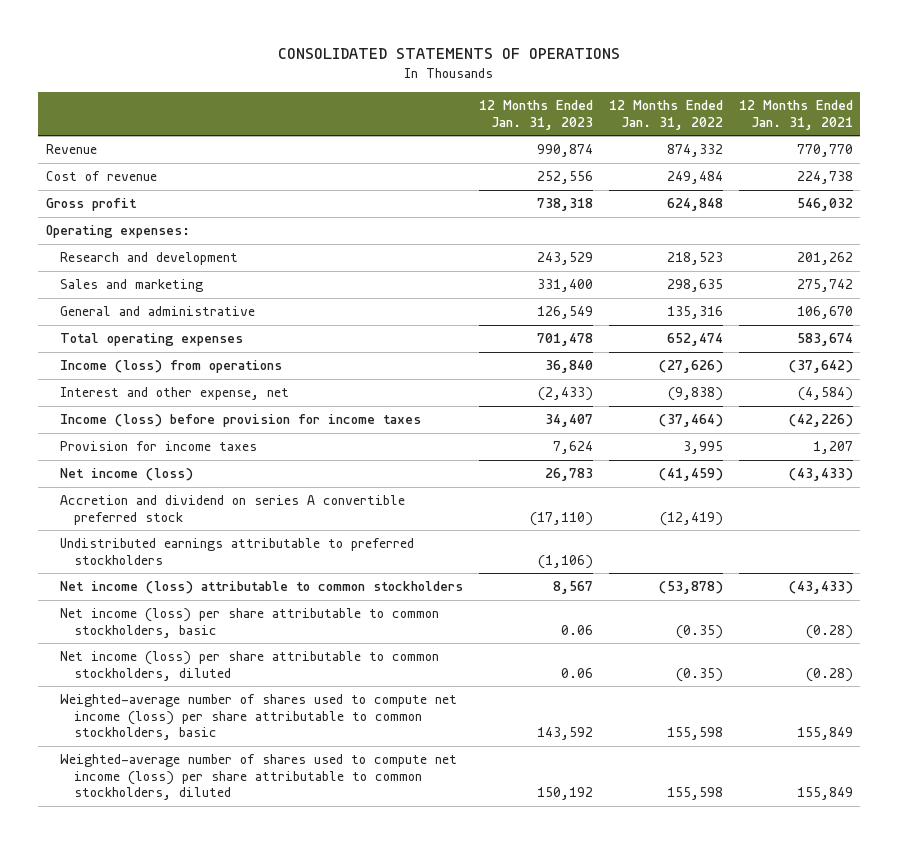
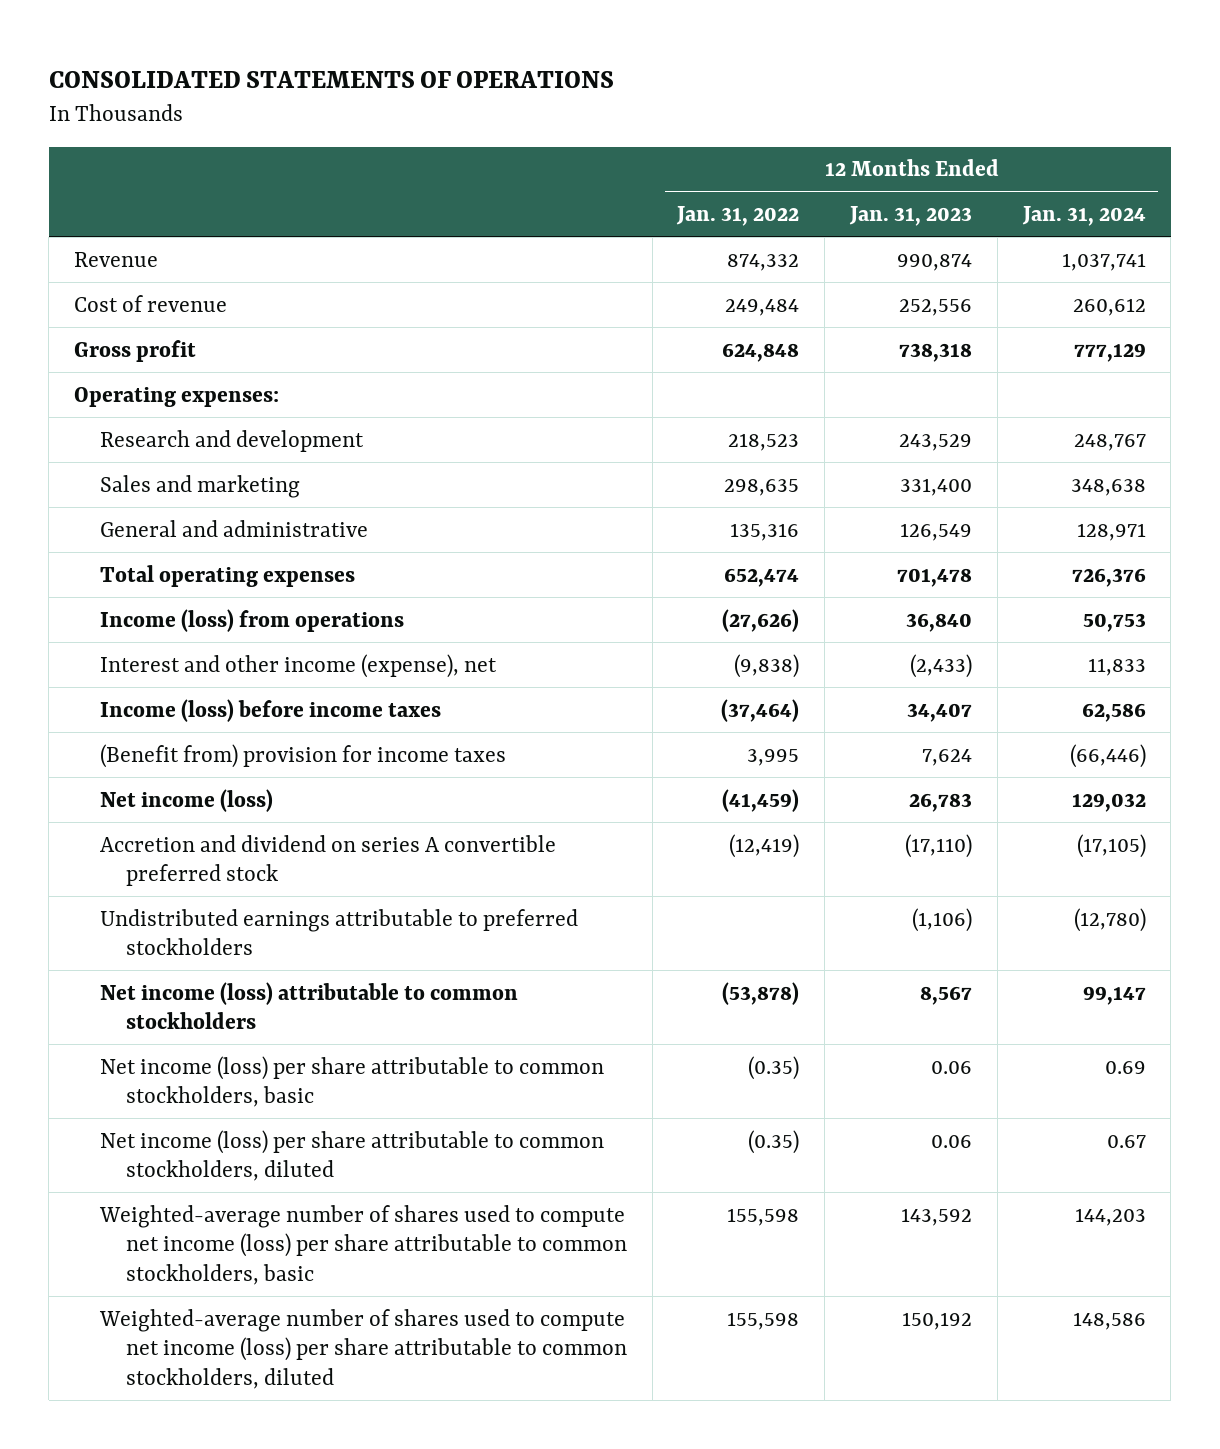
[738,100,853,130] 12 Months Ended Jan. 31, 2021 -> none
none -> [1021,206,1146,227] Jan. 31, 2024
[59,387,289,401] Interest and other expense, net -> [99,653,497,678] Interest and other income (expense), net
[59,414,421,428] Income (loss) before provision for income taxes -> [99,698,441,722] Income (loss) before income taxes
[59,441,257,452] Provision for income taxes -> [99,743,506,768] (Benefit from) provision for income taxes

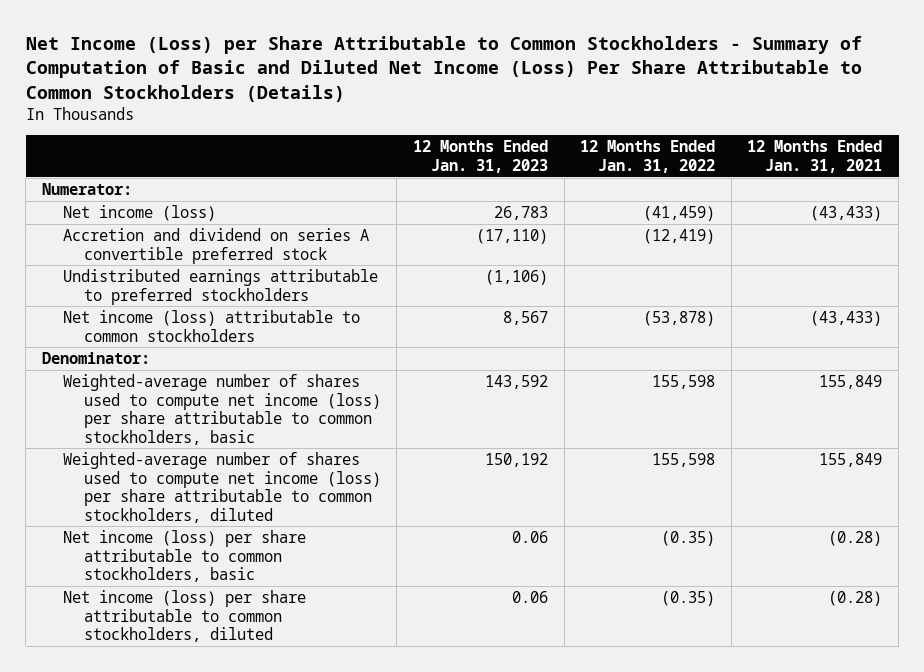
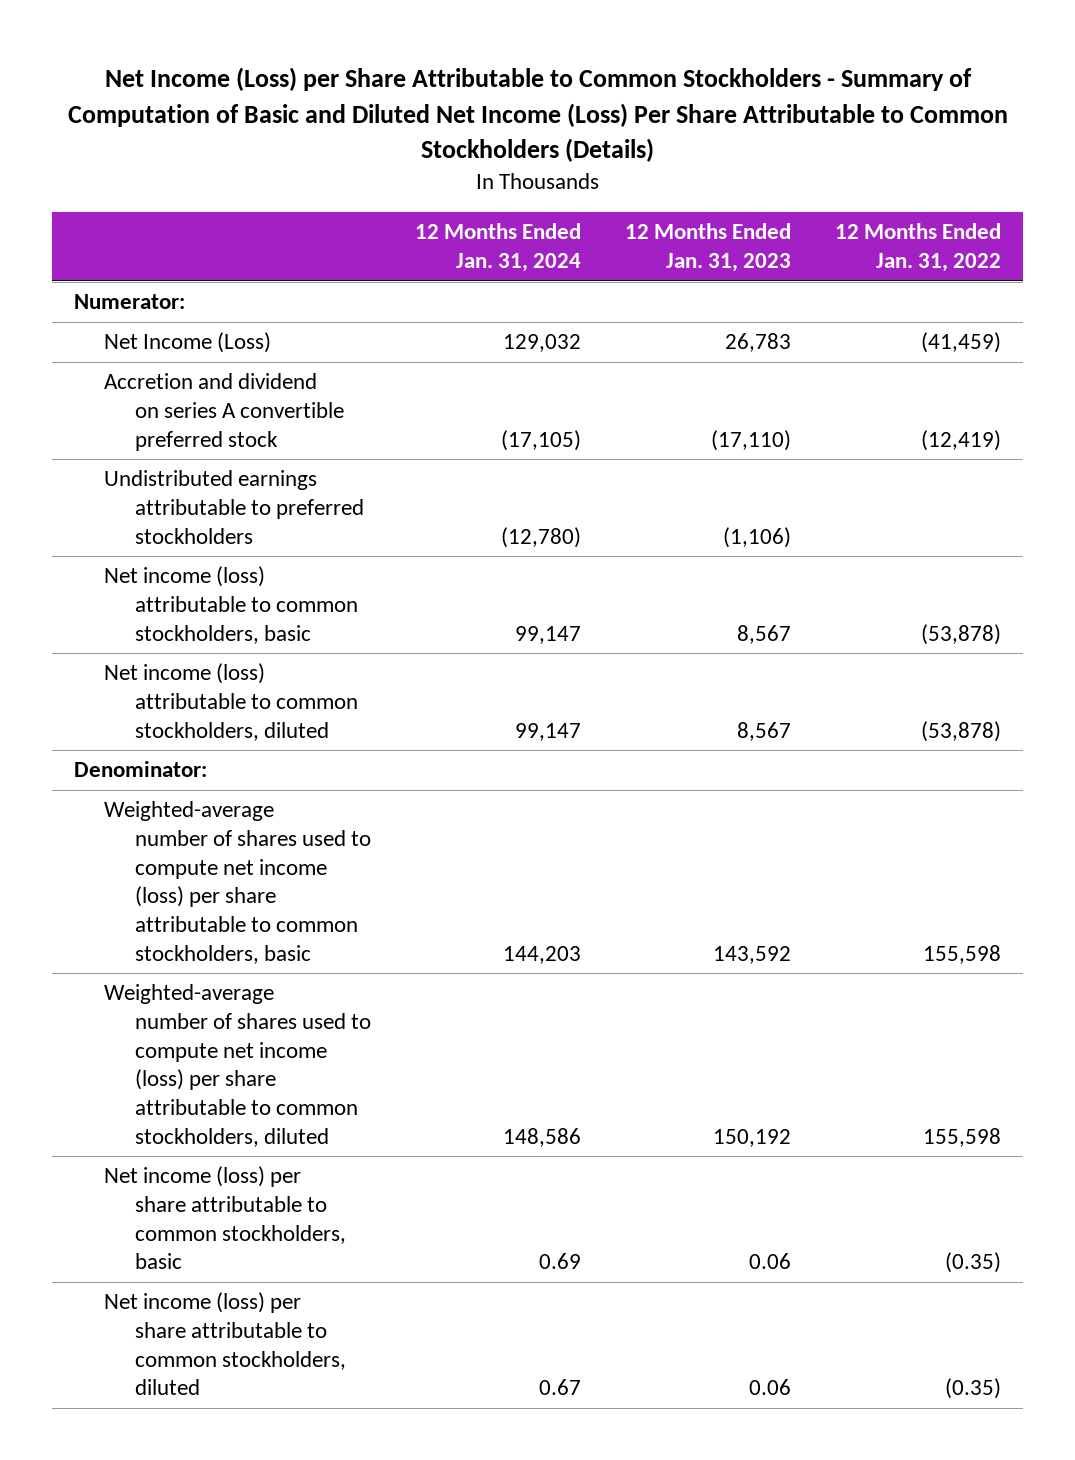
[747,140,883,174] 12 Months Ended Jan. 31, 2021 -> none
none -> [414,223,581,273] 12 Months Ended Jan. 31, 2024
[62,204,216,221] Net income (loss) -> [104,332,272,354] Net Income (Loss)
[62,309,360,342] Net income (loss) attributable to common stockholders -> [104,566,358,644] Net income (loss) attributable to common stockholders, basic
none -> [104,663,358,741] Net income (loss) attributable to common stockholders, diluted

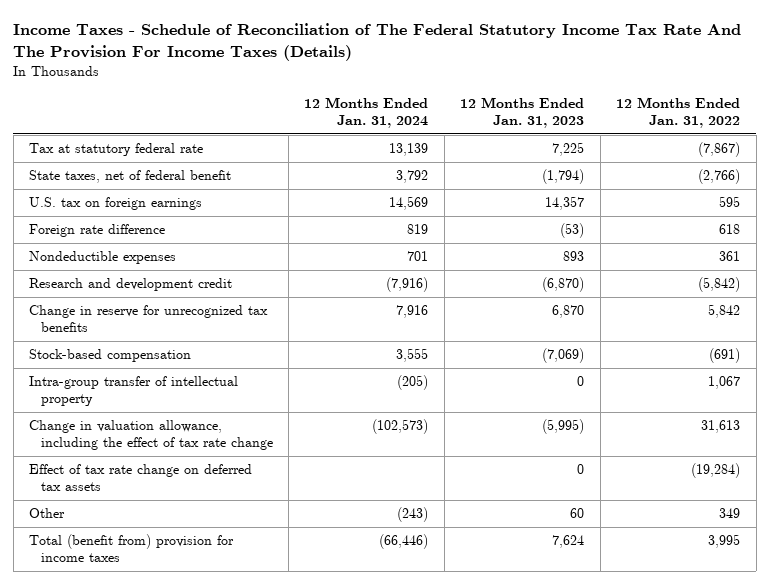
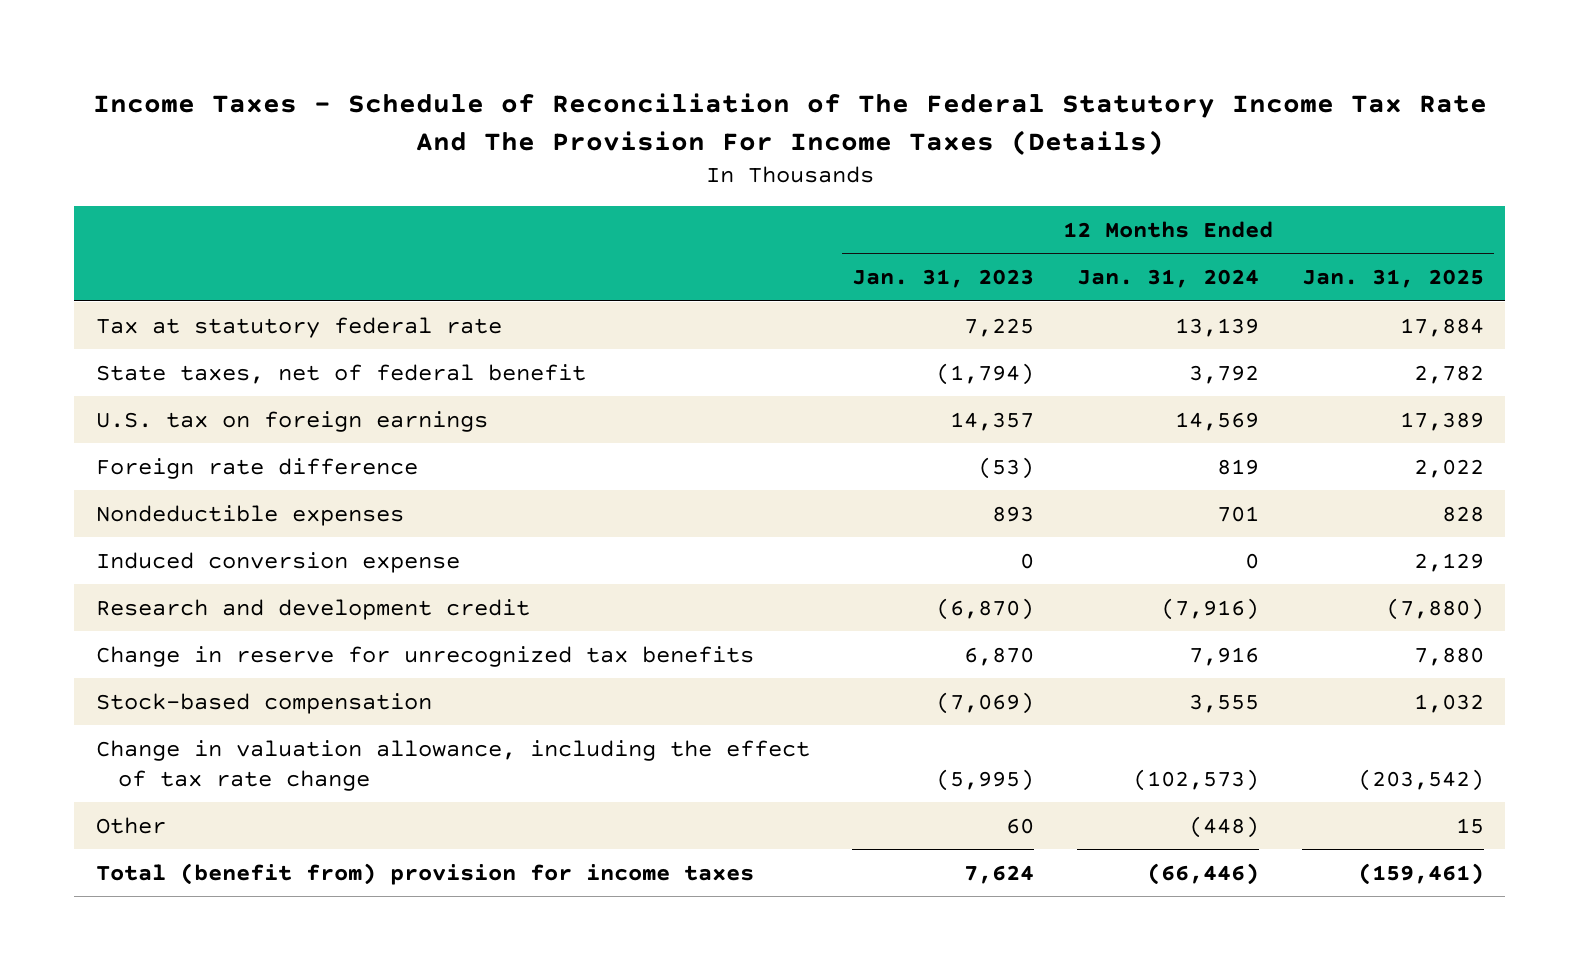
[616,96,741,129] 12 Months Ended Jan. 31, 2022 -> none
none -> [1301,269,1484,289] Jan. 31, 2025
none -> [95,551,460,573] Induced conversion expense
[29,376,239,407] Intra-group transfer of intellectual property -> none
[29,464,253,492] Effect of tax rate change on deferred tax assets -> none
[397,507,429,523] (243) -> [1189,815,1260,838] (448)

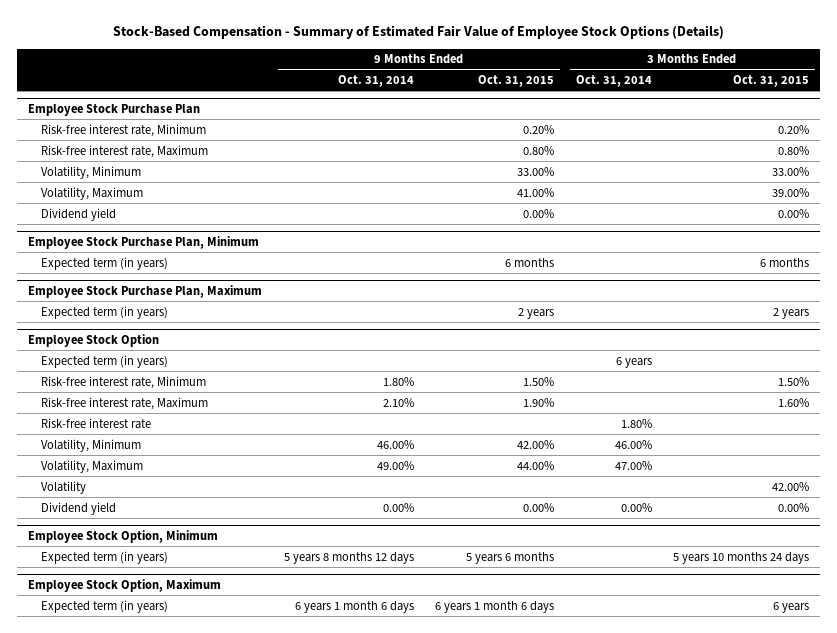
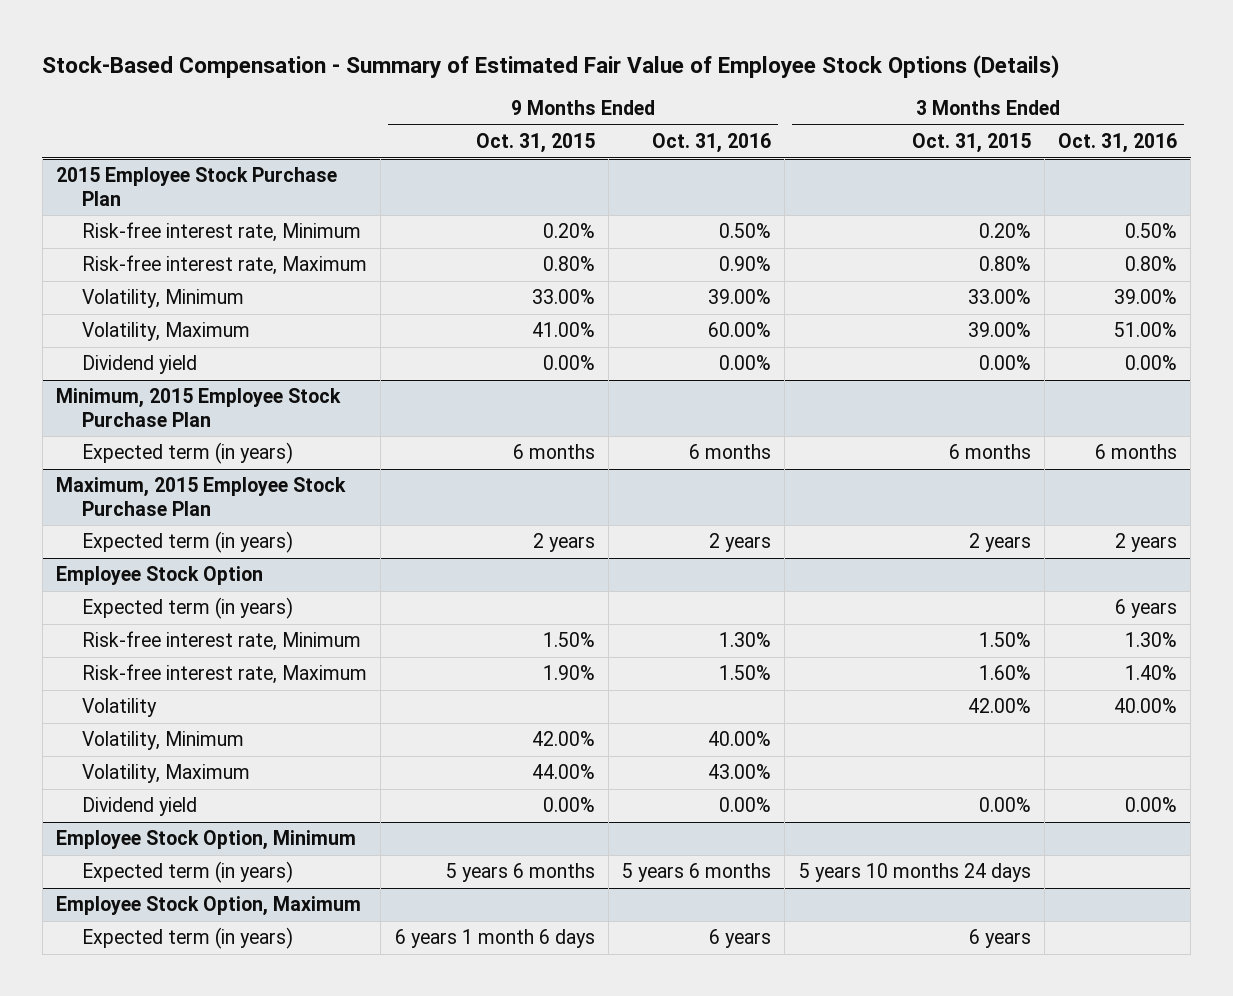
[337,75,414,88] Oct. 31, 2014 -> none
[575,75,652,88] Oct. 31, 2014 -> none
none -> [652,133,772,154] Oct. 31, 2016
none -> [1058,133,1178,154] Oct. 31, 2016
[28,103,201,116] Employee Stock Purchase Plan -> [56,167,338,206] 2015 Employee Stock Purchase Plan
[28,235,260,249] Employee Stock Purchase Plan, Minimum -> [56,388,342,427] Minimum, 2015 Employee Stock Purchase Plan
[28,284,263,298] Employee Stock Purchase Plan, Maximum -> [56,477,347,516] Maximum, 2015 Employee Stock Purchase Plan
[40,417,151,429] Risk-free interest rate -> none
[40,480,86,494] Volatility -> [82,698,158,718] Volatility

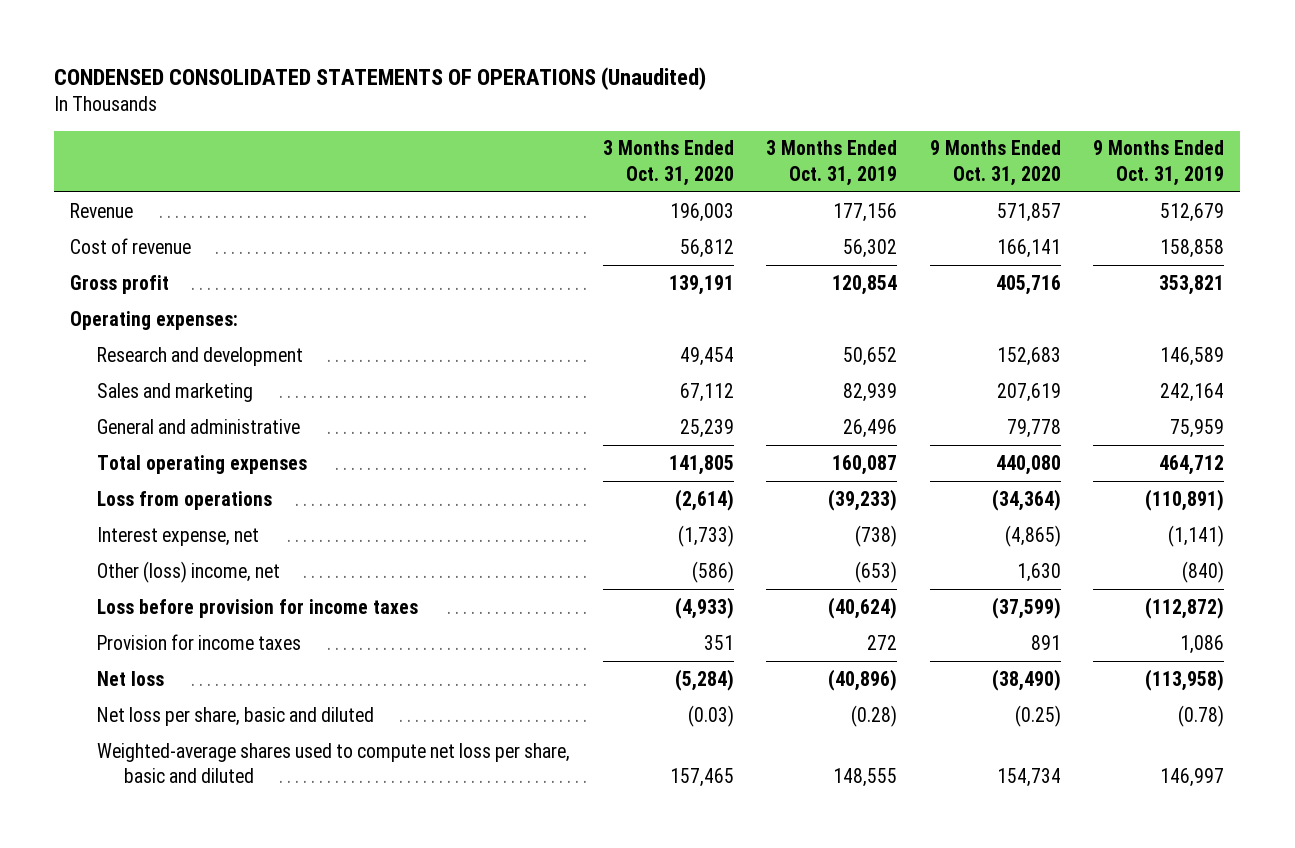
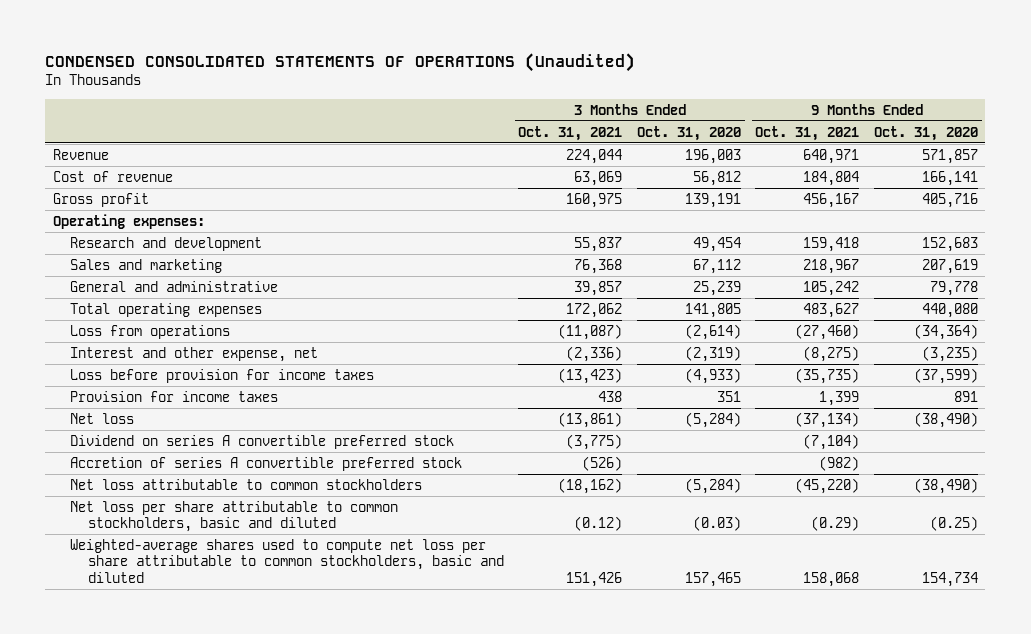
[766,140,898,186] 3 Months Ended Oct. 31, 2019 -> none
[1093,140,1225,186] 9 Months Ended Oct. 31, 2019 -> none
none -> [518,125,623,141] Oct. 31, 2021
none -> [755,125,860,141] Oct. 31, 2021
[97,526,260,546] Interest expense, net -> none
[97,560,281,583] Other (loss) income, net -> [70,346,319,362] Interest and other expense, net
[691,560,734,583] (586) -> [684,345,741,362] (2,319)
[1016,562,1061,582] 1,630 -> [922,345,979,362] (3,235)
none -> [70,434,455,449] Dividend on series A convertible preferred stock
none -> [70,456,463,471] Accretion of series A convertible preferred stock
none -> [70,478,423,490] Net loss attributable to common stockholders
[97,706,375,726] Net loss per share, basic and diluted -> [70,500,399,533] Net loss per share attributable to common stockholders, basic and diluted
[97,742,571,784] Weighted-average shares used to compute net loss per share, basic and diluted -> [70,538,504,583] Weighted-average shares used to compute net loss per share attributable to common stockholders, basic and diluted

